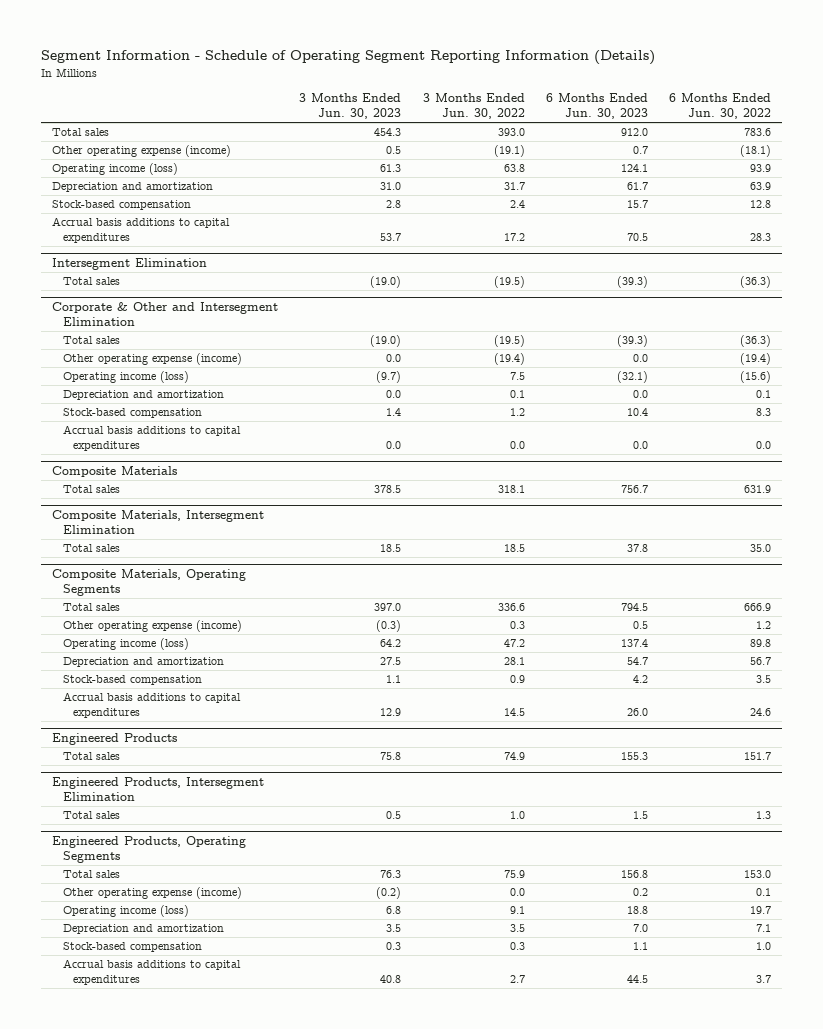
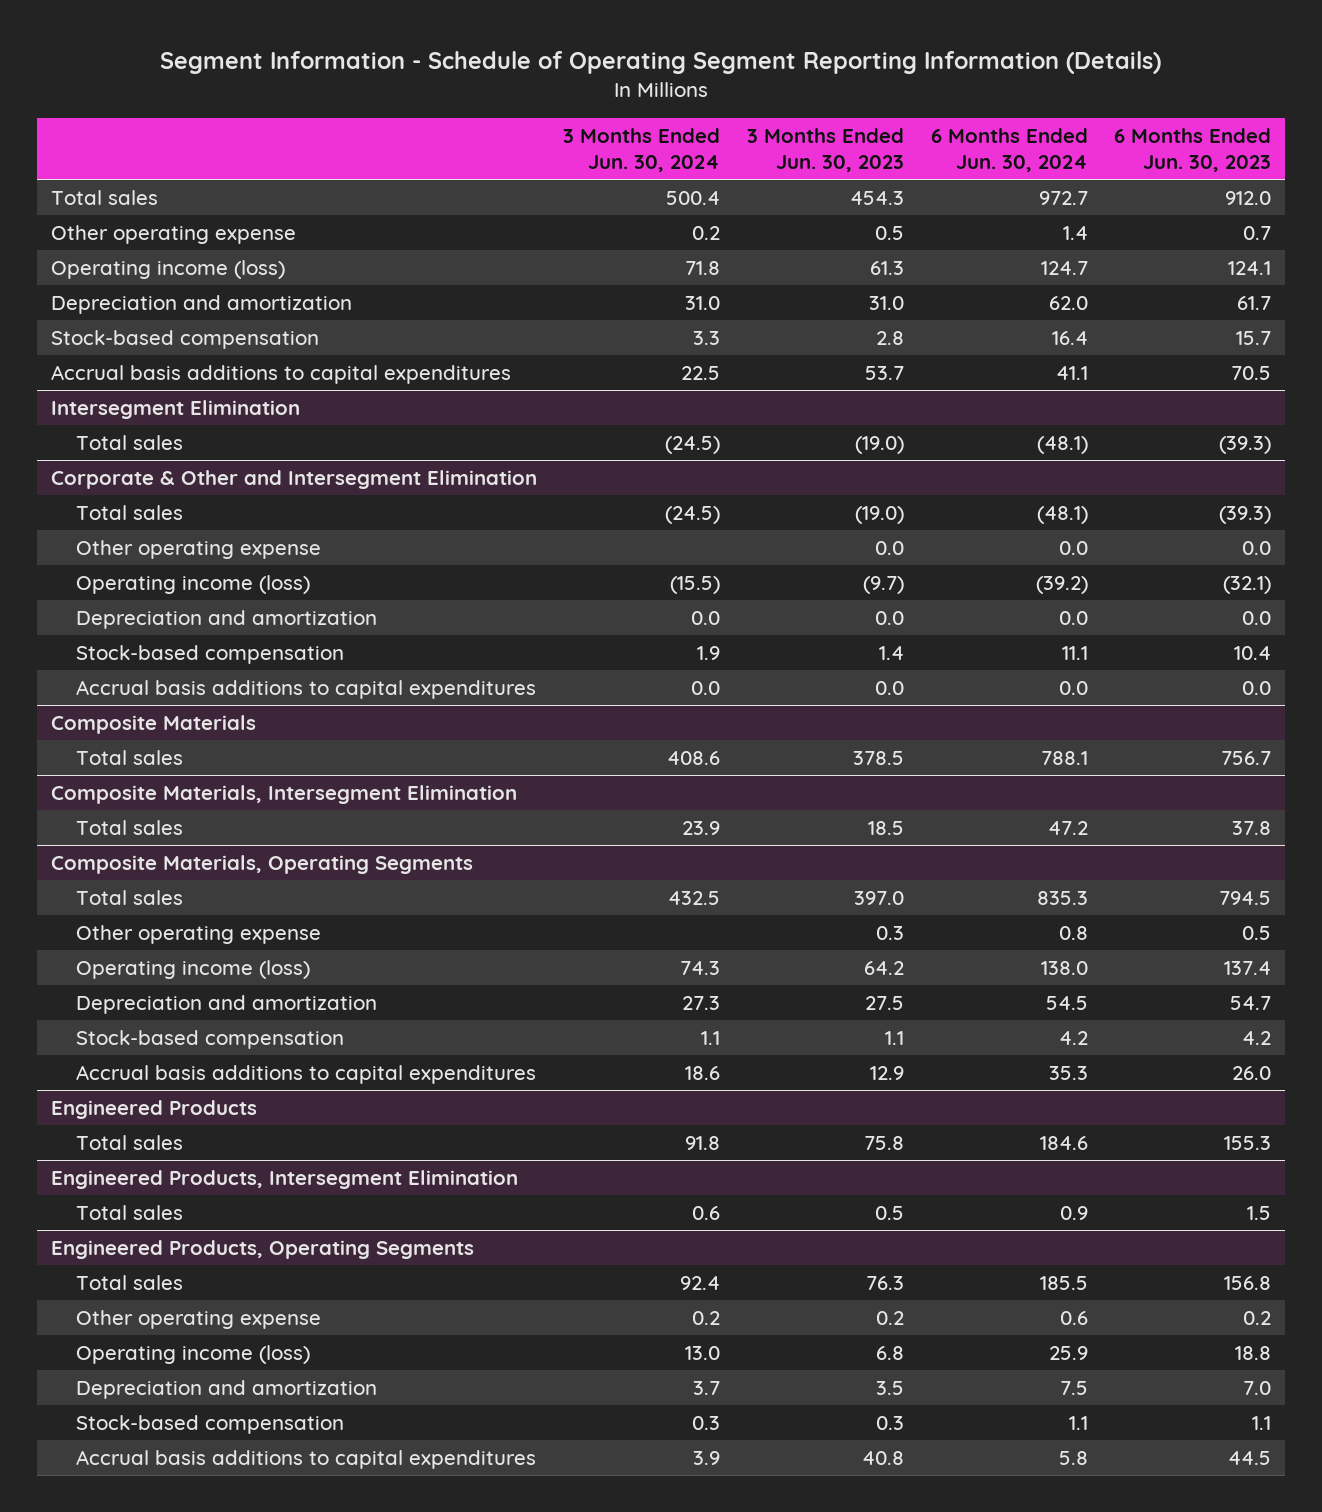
[422,93,525,120] 3 Months Ended Jun. 30, 2022 -> none
[669,93,772,120] 6 Months Ended Jun. 30, 2022 -> none
none -> [563,127,721,173] 3 Months Ended Jun. 30, 2024
none -> [930,127,1088,173] 6 Months Ended Jun. 30, 2024
[52,145,232,158] Other operating expense (income) -> [50,224,296,244] Other operating expense
[62,353,242,366] Other operating expense (income) -> [75,539,321,559] Other operating expense
[62,620,242,633] Other operating expense (income) -> [75,924,321,944] Other operating expense
[376,620,402,633] (0.3) -> [875,925,904,940] 0.3
[62,887,242,900] Other operating expense (income) -> [75,1309,321,1329] Other operating expense
[376,887,402,900] (0.2) -> [875,1310,904,1325] 0.2

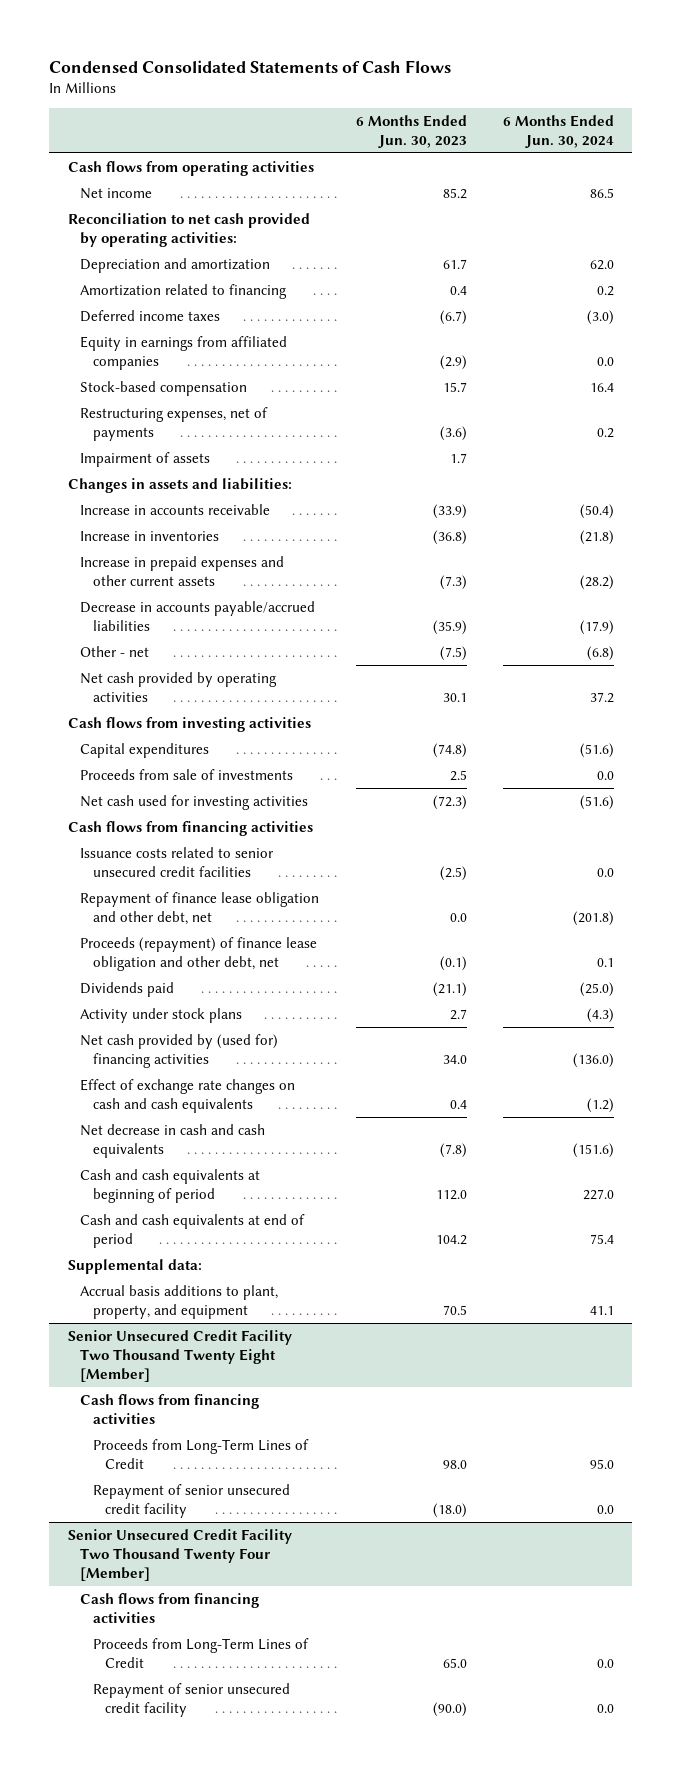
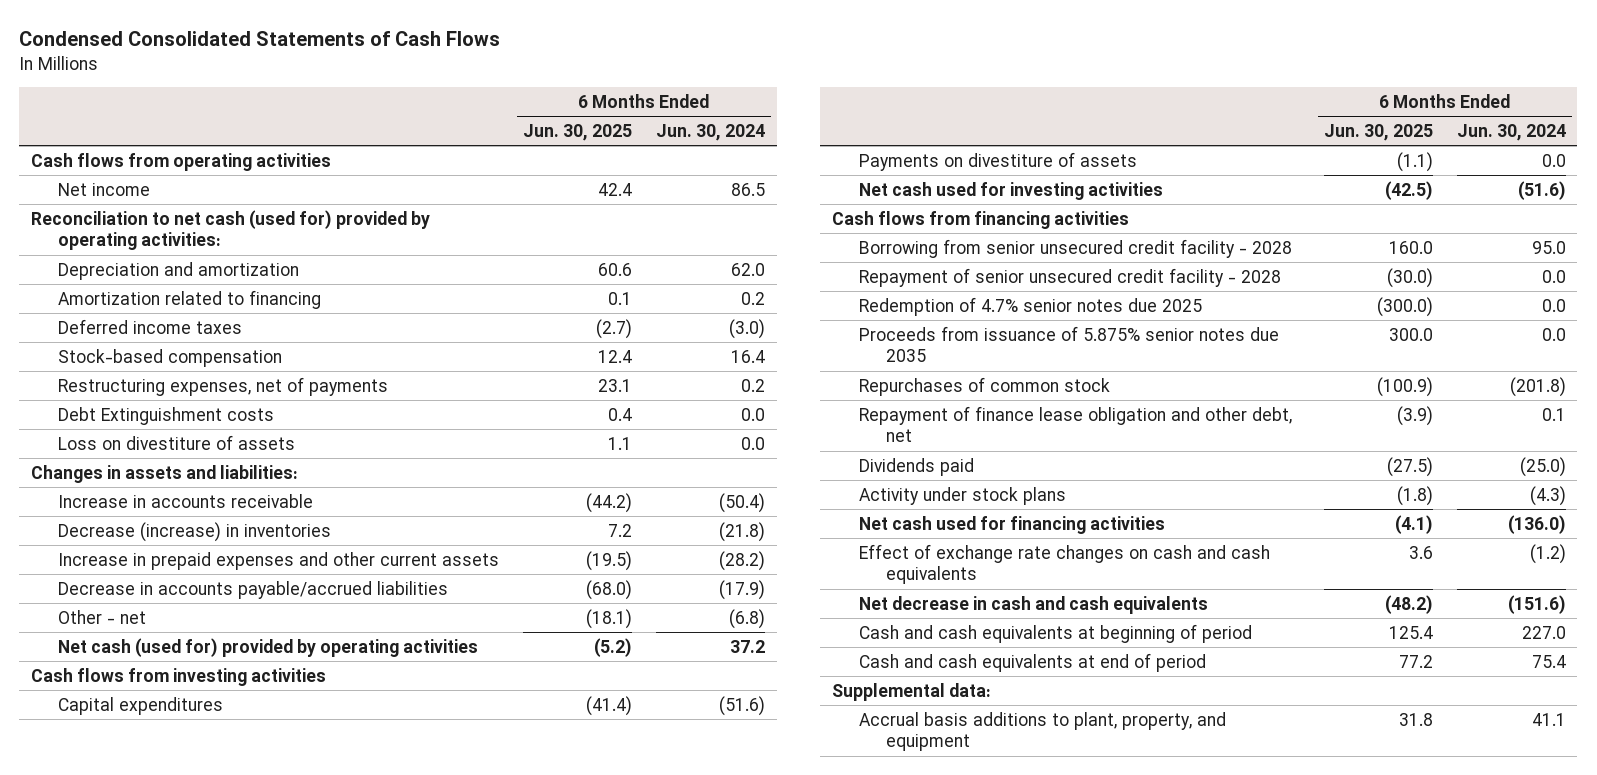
[355,114,467,148] 6 Months Ended Jun. 30, 2023 -> none
none -> [522,123,632,141] Jun. 30, 2025
[67,212,310,247] Reconciliation to net cash provided by operating activities: -> [31,209,431,251] Reconciliation to net cash (used for) provided by operating activities:
[80,335,288,370] Equity in earnings from affiliated companies -> none
[80,451,211,467] Impairment of assets -> none
none -> [58,406,275,425] Debt Extinguishment costs
none -> [58,434,296,450] Loss on divestiture of assets
[80,530,220,541] Increase in inventories -> [58,521,332,542] Decrease (increase) in inventories
[80,671,278,702] Net cash provided by operating activities -> [58,637,479,657] Net cash (used for) provided by operating activities
[80,768,294,780] Proceeds from sale of investments -> none
none -> [858,151,1137,171] Payments on divestiture of assets
[80,846,275,877] Issuance costs related to senior unsecured credit facilities -> none
[80,936,318,971] Proceeds (repayment) of finance lease obligation and other debt, net -> none
none -> [858,238,1292,258] Borrowing from senior unsecured credit facility - 2028
none -> [858,267,1281,287] Repayment of senior unsecured credit facility - 2028
none -> [858,296,1202,316] Redemption of 4.7% senior notes due 2025
none -> [858,325,1279,363] Proceeds from issuance of 5.875% senior notes due 2035
none -> [858,376,1110,396] Repurchases of common stock
[572,910,614,926] (201.8) -> [1541,407,1566,421] 0.1
[80,1033,279,1068] Net cash provided by (used for) financing activities -> [858,515,1165,534] Net cash used for financing activities
[67,1329,292,1382] Senior Unsecured Credit Facility Two Thousand Twenty Eight [Member] -> none
[80,1393,260,1424] Cash flows from financing activities -> none
[92,1438,309,1469] Proceeds from Long-Term Lines of Credit -> none
[92,1483,290,1518] Repayment of senior unsecured credit facility -> none
[67,1528,292,1581] Senior Unsecured Credit Facility Two Thousand Twenty Four [Member] -> none
[80,1592,260,1623] Cash flows from financing activities -> none
[92,1637,309,1668] Proceeds from Long-Term Lines of Credit -> none
[92,1682,290,1717] Repayment of senior unsecured credit facility -> none

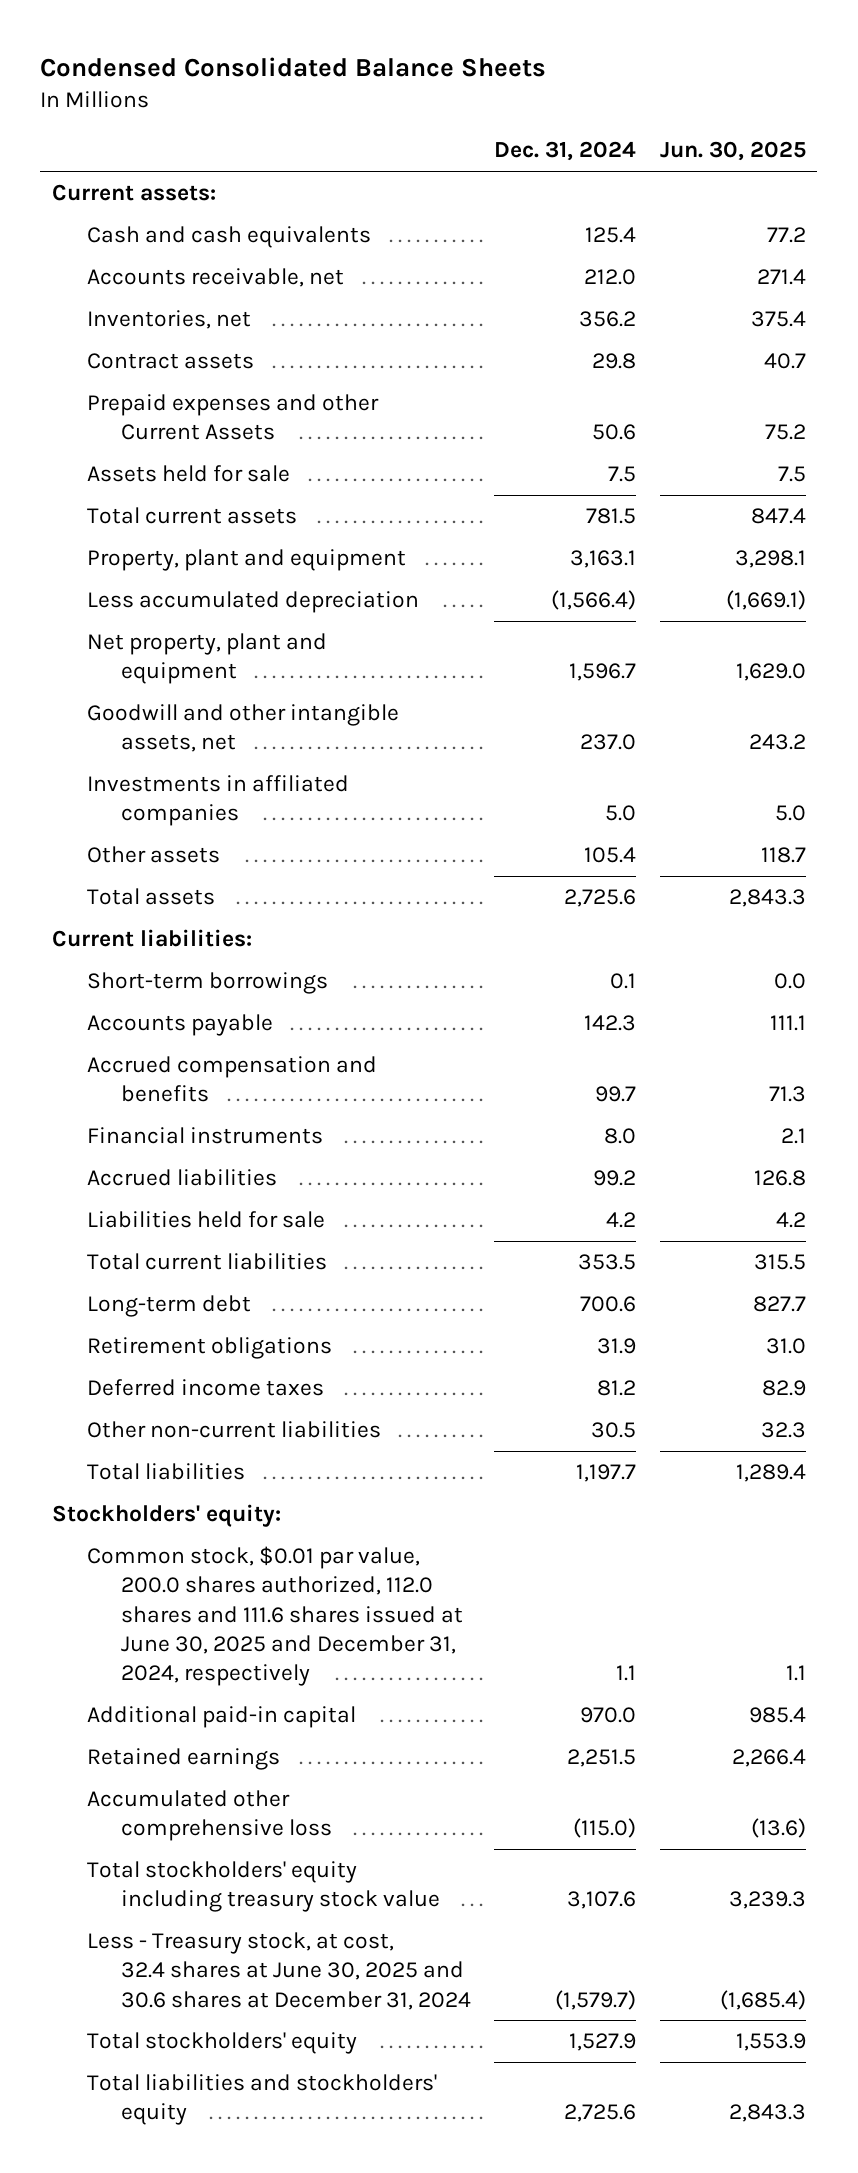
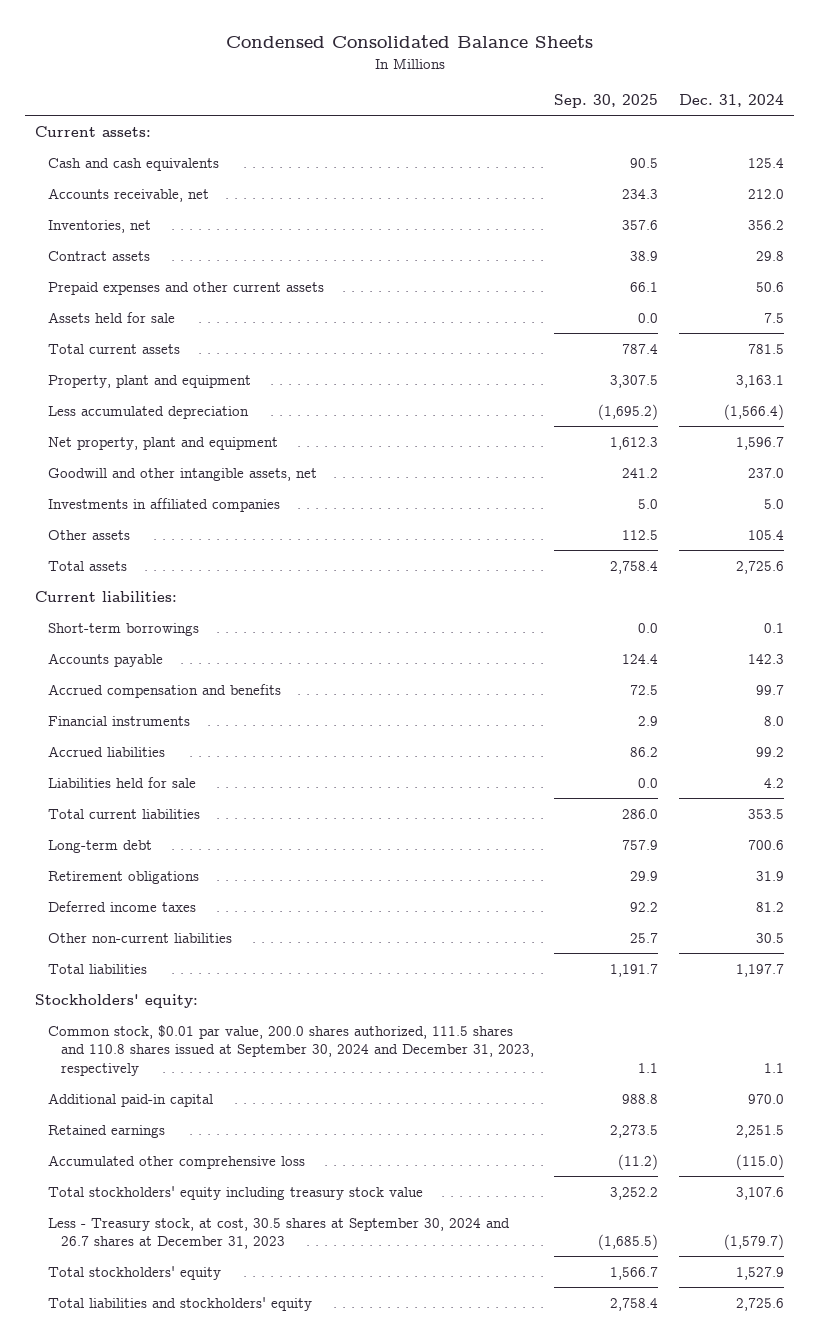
[659,141,806,162] Jun. 30, 2025 -> none
none -> [554,93,659,108] Sep. 30, 2025
[86,394,379,441] Prepaid expenses and other Current Assets -> [47,281,324,295] Prepaid expenses and other current assets
[86,1546,463,1687] Common stock, $0.01 par value, 200.0 shares authorized, 112.0 shares and 111.6 shares issued at June 30, 2025 and December 31, 2024, respectively -> [47,1024,534,1076] Common stock, $0.01 par value, 200.0 shares authorized, 111.5 shares and 110.8 shares issued at September 30, 2024 and December 31, 2023, respectively
[86,1932,471,2010] Less - Treasury stock, at cost, 32.4 shares at June 30, 2025 and 30.6 shares at December 31, 2024 -> [47,1217,510,1250] Less - Treasury stock, at cost, 30.5 shares at September 30, 2024 and 26.7 shares at December 31, 2023

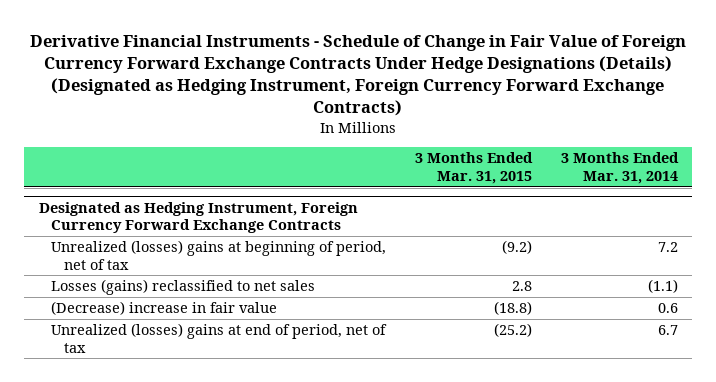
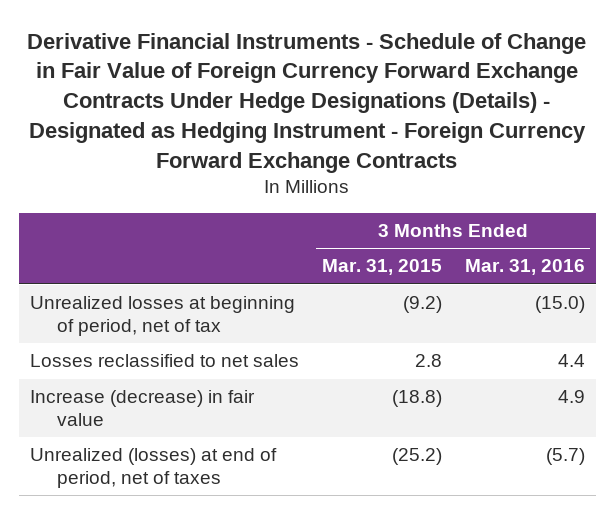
[30,34,687,117] Derivative Financial Instruments - Schedule of Change in Fair Value of Foreign Currency Forward Exchange Contracts Under Hedge Designations (Details) (Designated as Hedging Instrument, Foreign Currency Forward Exchange Contracts) -> [27,32,587,173] Derivative Financial Instruments - Schedule of Change in Fair Value of Foreign Currency Forward Exchange Contracts Under Hedge Designations (Details) - Designated as Hedging Instrument - Foreign Currency Forward Exchange Contracts
[560,152,679,184] 3 Months Ended Mar. 31, 2014 -> none
none -> [464,259,585,276] Mar. 31, 2016
[38,201,358,234] Designated as Hedging Instrument, Foreign Currency Forward Exchange Contracts -> none
[51,240,387,270] Unrealized (losses) gains at beginning of period, net of tax -> [30,296,296,337] Unrealized losses at beginning of period, net of tax
[51,279,316,296] Losses (gains) reclassified to net sales -> [30,354,300,368] Losses reclassified to net sales
[51,301,278,316] (Decrease) increase in fair value -> [30,390,256,427] Increase (decrease) in fair value
[51,323,388,353] Unrealized (losses) gains at end of period, net of tax -> [30,448,278,489] Unrealized (losses) at end of period, net of taxes

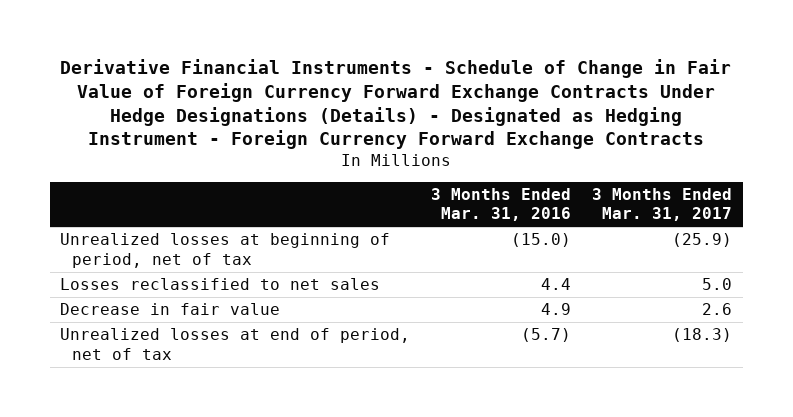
[321,259,442,276] Mar. 31, 2015 -> none
none -> [592,187,733,222] 3 Months Ended Mar. 31, 2017
[30,390,256,427] Increase (decrease) in fair value -> [60,303,281,316] Decrease in fair value
[30,448,278,489] Unrealized (losses) at end of period, net of taxes -> [60,328,411,360] Unrealized losses at end of period, net of tax

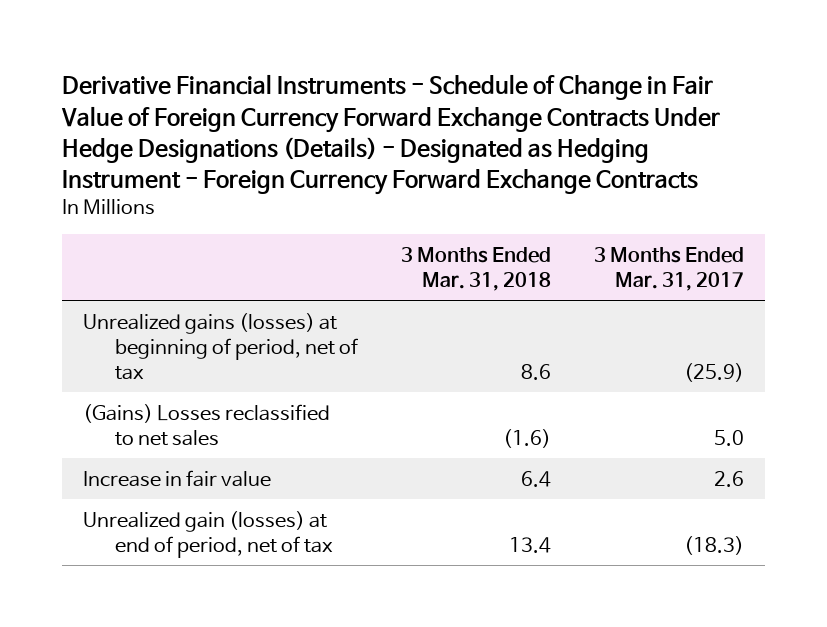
[431,187,572,222] 3 Months Ended Mar. 31, 2016 -> none
none -> [400,246,551,292] 3 Months Ended Mar. 31, 2018
[60,233,391,268] Unrealized losses at beginning of period, net of tax -> [83,312,359,381] Unrealized gains (losses) at beginning of period, net of tax
[60,278,381,291] Losses reclassified to net sales -> [83,403,331,446] (Gains) Losses reclassified to net sales
[60,303,281,316] Decrease in fair value -> [83,469,272,487] Increase in fair value
[60,328,411,360] Unrealized losses at end of period, net of tax -> [83,510,334,558] Unrealized gain (losses) at end of period, net of tax

